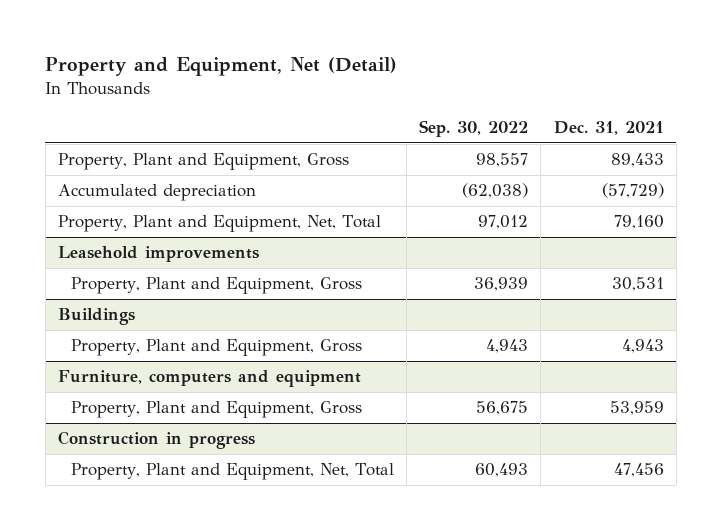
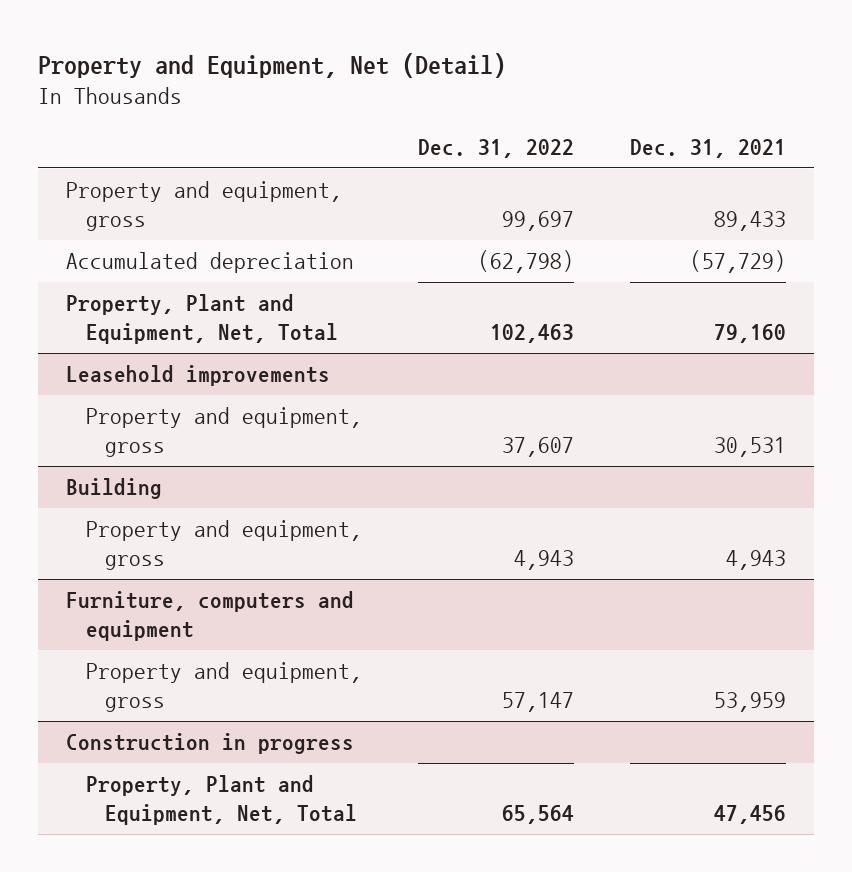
[419,119,529,137] Sep. 30, 2022 -> none
none -> [417,138,574,158] Dec. 31, 2022
[57,153,349,171] Property, Plant and Equipment, Gross -> [66,181,343,231] Property and equipment, gross
[70,277,362,295] Property, Plant and Equipment, Gross -> [85,407,362,457] Property and equipment, gross
[57,308,135,326] Buildings -> [66,478,163,500] Building
[70,339,362,357] Property, Plant and Equipment, Gross -> [85,520,362,570] Property and equipment, gross
[70,401,362,419] Property, Plant and Equipment, Gross -> [85,662,362,712] Property and equipment, gross

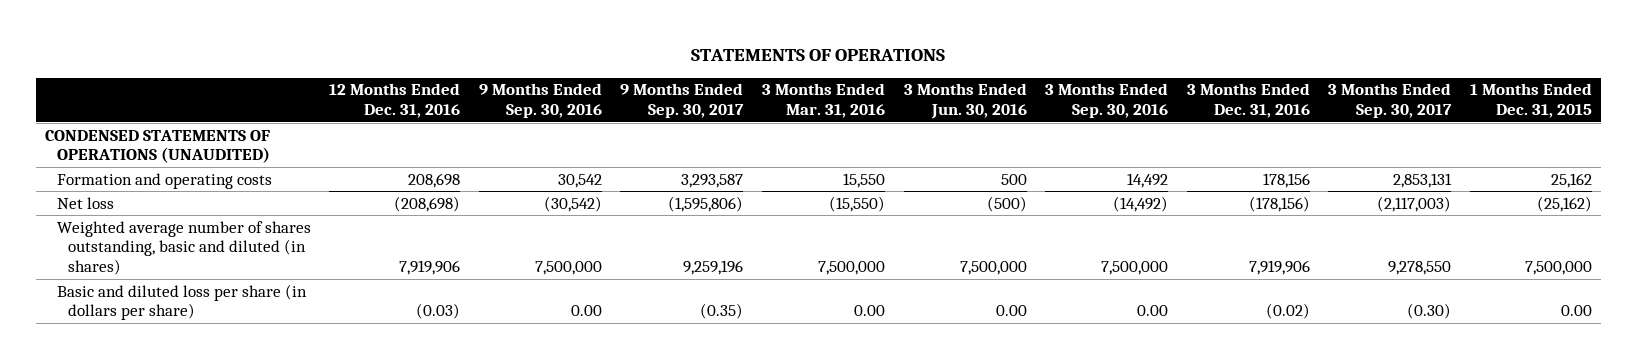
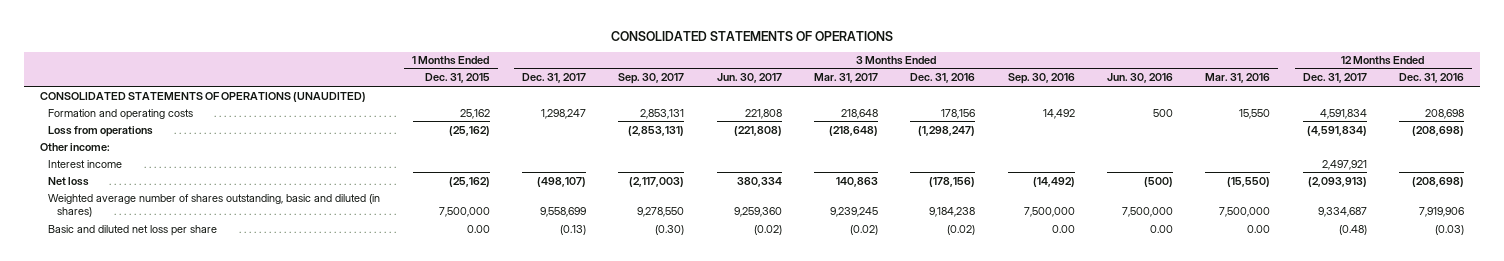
[691,49,946,62] STATEMENTS OF OPERATIONS -> [610,30,893,41] CONSOLIDATED STATEMENTS OF OPERATIONS
[478,83,602,119] 9 Months Ended Sep. 30, 2016 -> none
[620,83,745,119] 9 Months Ended Sep. 30, 2017 -> none
none -> [521,73,586,84] Dec. 31, 2017
none -> [716,73,782,84] Jun. 30, 2017
none -> [813,73,878,84] Mar. 31, 2017
none -> [1302,73,1367,84] Dec. 31, 2017
[44,129,270,164] CONDENSED STATEMENTS OF OPERATIONS (UNAUDITED) -> [39,91,366,102] CONSOLIDATED STATEMENTS OF OPERATIONS (UNAUDITED)
none -> [48,125,154,137] Loss from operations
none -> [39,142,110,151] Other income:
none -> [48,159,123,168] Interest income
[1248,260,1310,276] 7,919,906 -> [929,207,976,218] 9,184,238
[56,283,307,321] Basic and diluted loss per share (in dollars per share) -> [48,224,218,236] Basic and diluted net loss per share

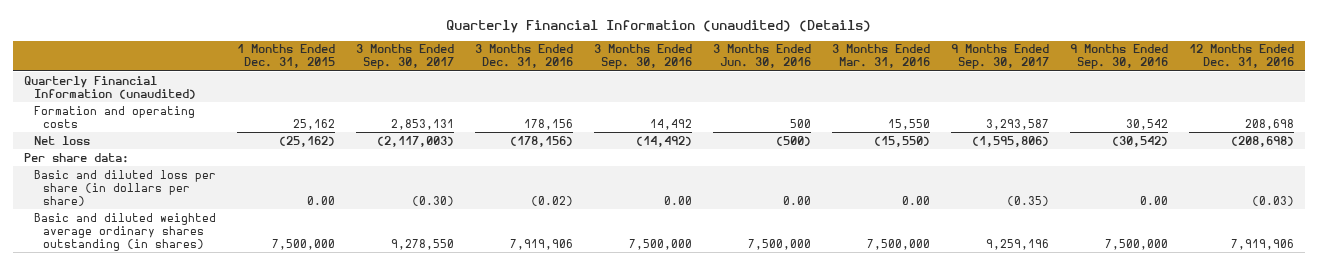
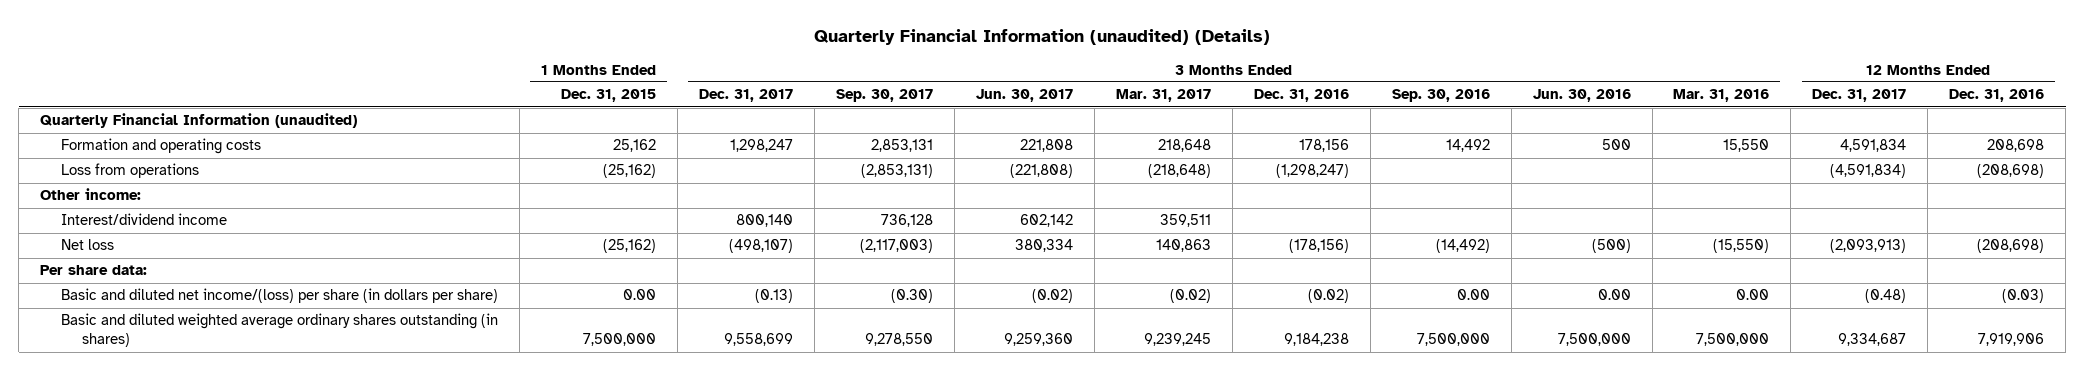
[950,44,1049,70] 9 Months Ended Sep. 30, 2017 -> none
[1069,44,1168,70] 9 Months Ended Sep. 30, 2016 -> none
none -> [699,89,794,103] Dec. 31, 2017
none -> [975,89,1073,103] Jun. 30, 2017
none -> [1115,89,1211,103] Mar. 31, 2017
none -> [1812,89,1907,103] Dec. 31, 2017
none -> [61,163,200,179] Loss from operations
none -> [40,188,142,201] Other income:
none -> [61,213,228,226] Interest/dividend income
[33,169,216,206] Basic and diluted loss per share (in dollars per share) -> [61,288,499,304] Basic and diluted net income/(loss) per share (in dollars per share)
[509,238,573,250] 7,919,906 -> [1283,333,1349,347] 9,184,238

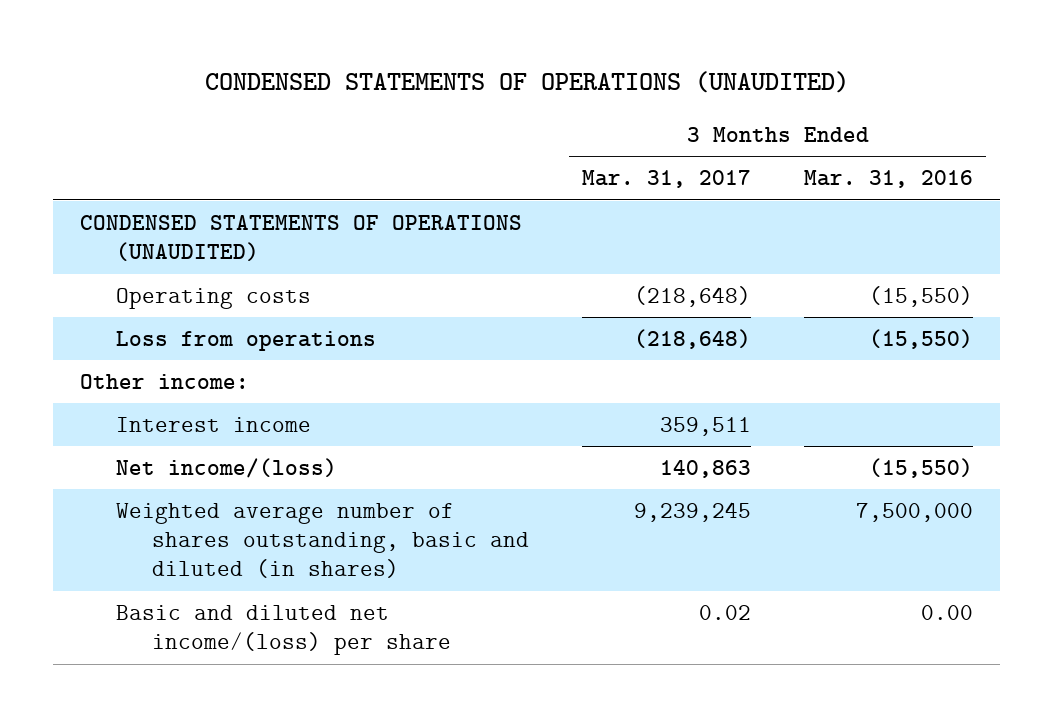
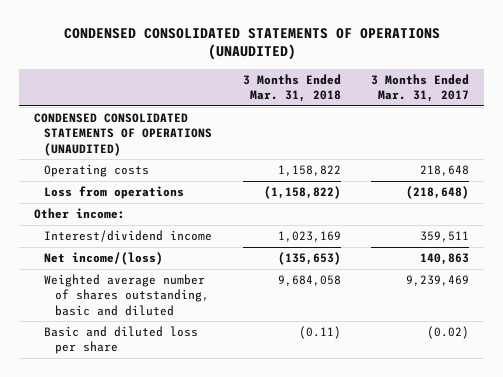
[204,70,849,93] CONDENSED STATEMENTS OF OPERATIONS (UNAUDITED) -> [63,27,440,61] CONDENSED CONSOLIDATED STATEMENTS OF OPERATIONS (UNAUDITED)
[804,170,974,189] Mar. 31, 2016 -> none
none -> [242,73,341,103] 3 Months Ended Mar. 31, 2018
[79,214,522,262] CONDENSED STATEMENTS OF OPERATIONS (UNAUDITED) -> [33,113,213,156] CONDENSED CONSOLIDATED STATEMENTS OF OPERATIONS (UNAUDITED)
[634,285,752,307] (218,648) -> [420,165,470,177] 218,648
[116,416,312,432] Interest income -> [44,230,213,243] Interest/dividend income
[116,502,530,579] Weighted average number of shares outstanding, basic and diluted (in shares) -> [44,274,210,316] Weighted average number of shares outstanding, basic and diluted
[634,501,752,522] 9,239,245 -> [406,275,470,287] 9,239,469
[116,604,452,656] Basic and diluted net income/(loss) per share -> [44,326,199,355] Basic and diluted loss per share
[699,604,752,620] 0.02 -> [427,326,470,340] (0.02)

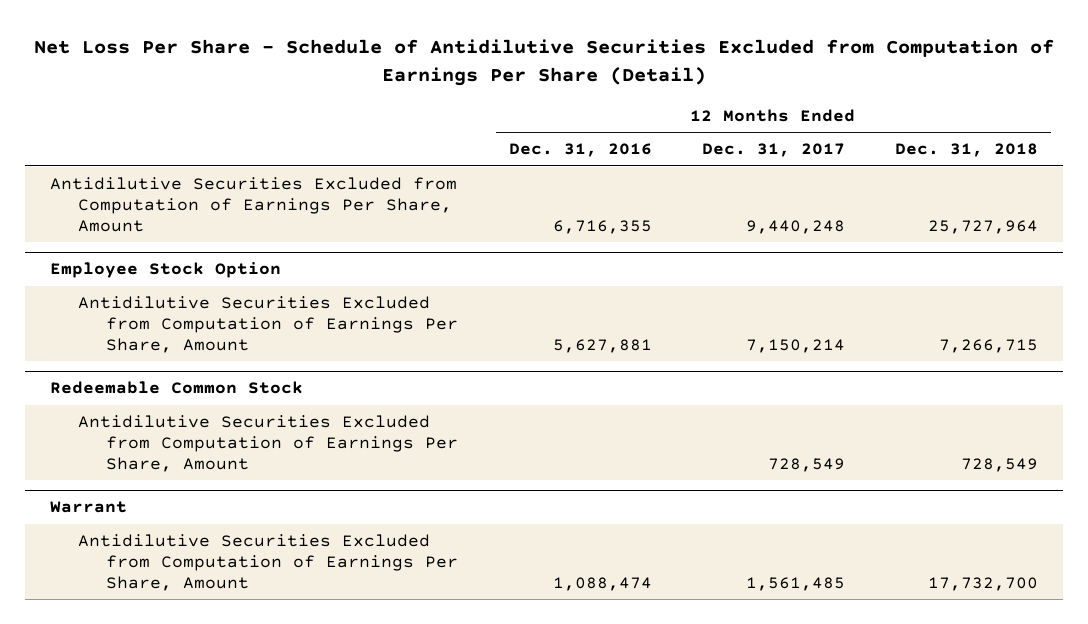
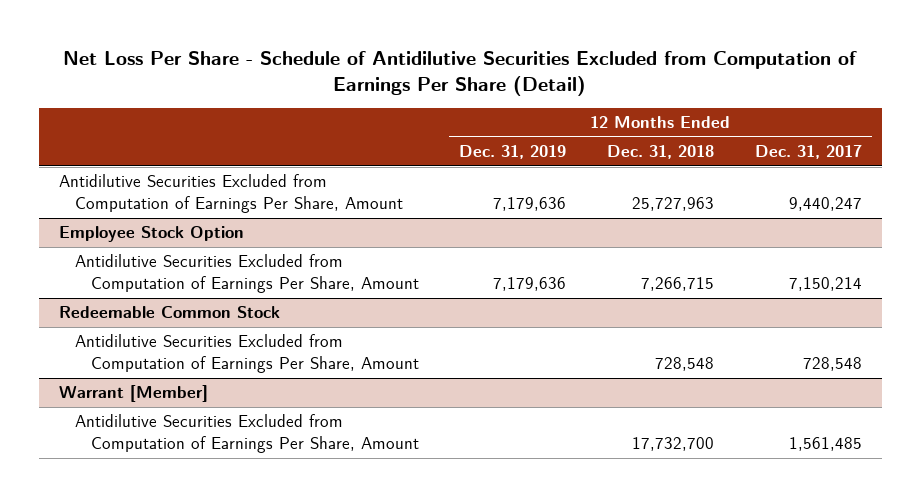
[508,143,652,158] Dec. 31, 2016 -> none
none -> [459,145,567,160] Dec. 31, 2019
[745,219,845,234] 9,440,248 -> [788,197,862,212] 9,440,247
[928,219,1039,234] 25,727,964 -> [631,197,714,212] 25,727,963
[767,457,845,472] 728,549 -> [802,357,862,372] 728,548
[961,457,1039,472] 728,549 -> [654,357,714,372] 728,548
[50,501,128,514] Warrant -> [59,385,209,403] Warrant [Member]

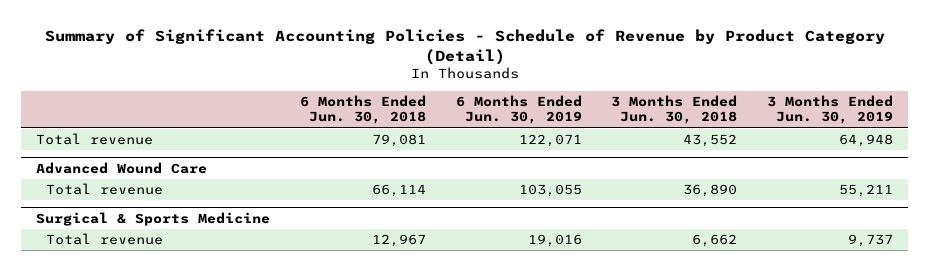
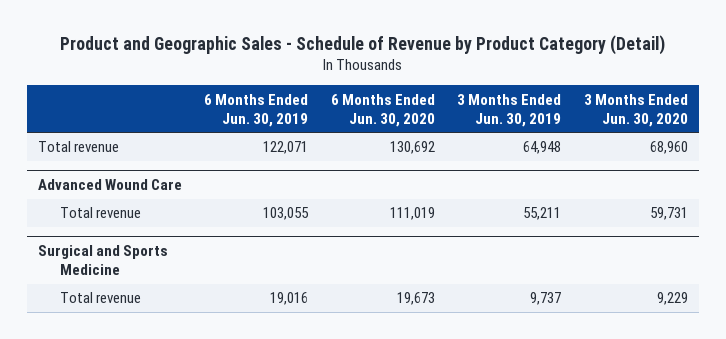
[44,28,885,65] Summary of Significant Accounting Policies - Schedule of Revenue by Product Category (Detail) -> [59,34,665,55] Product and Geographic Sales - Schedule of Revenue by Product Category (Detail)
[299,94,426,125] 6 Months Ended Jun. 30, 2018 -> none
[611,94,738,125] 3 Months Ended Jun. 30, 2018 -> none
none -> [330,93,435,127] 6 Months Ended Jun. 30, 2020
none -> [583,93,688,127] 3 Months Ended Jun. 30, 2020
[35,211,270,226] Surgical & Sports Medicine -> [37,244,168,276] Surgical and Sports Medicine

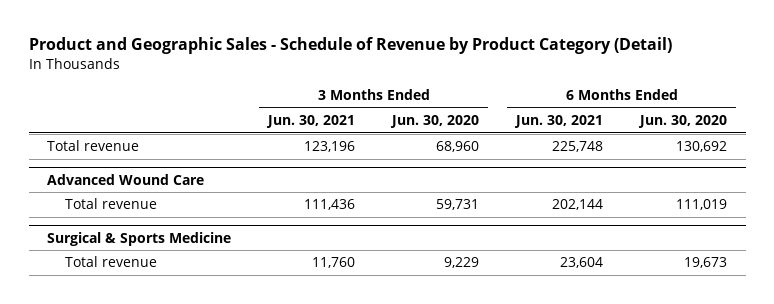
[204,93,309,127] 6 Months Ended Jun. 30, 2019 -> none
[457,93,562,127] 3 Months Ended Jun. 30, 2019 -> none
none -> [266,115,356,129] Jun. 30, 2021
none -> [514,115,604,129] Jun. 30, 2021
[37,244,168,276] Surgical and Sports Medicine -> [47,231,232,246] Surgical & Sports Medicine

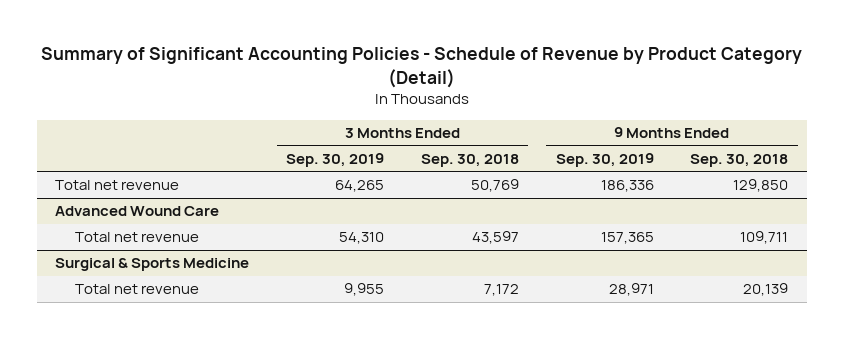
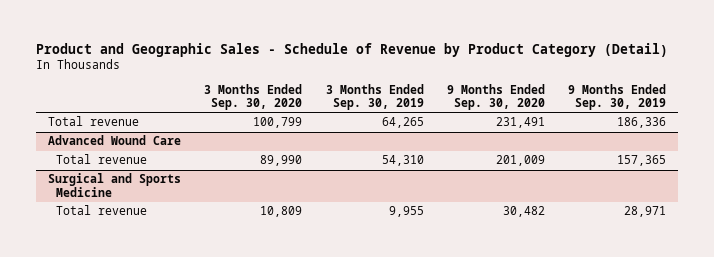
[40,47,802,88] Summary of Significant Accounting Policies - Schedule of Revenue by Product Category (Detail) -> [36,42,669,57] Product and Geographic Sales - Schedule of Revenue by Product Category (Detail)
[420,153,519,167] Sep. 30, 2018 -> none
[690,153,789,167] Sep. 30, 2018 -> none
none -> [204,83,303,111] 3 Months Ended Sep. 30, 2020
none -> [446,83,545,111] 9 Months Ended Sep. 30, 2020
[55,180,180,191] Total net revenue -> [47,116,139,127] Total revenue
[74,232,199,243] Total net revenue -> [56,154,148,165] Total revenue
[55,258,250,272] Surgical & Sports Medicine -> [47,173,181,197] Surgical and Sports Medicine
[74,284,199,295] Total net revenue -> [56,205,148,216] Total revenue

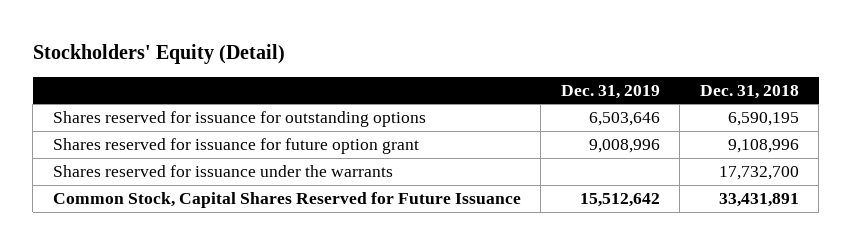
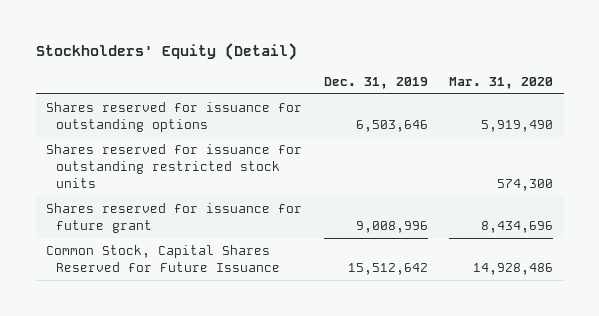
[699,84,799,99] Dec. 31, 2018 -> none
none -> [449,76,554,89] Mar. 31, 2020
[52,164,393,177] Shares reserved for issuance under the warrants -> none
none -> [46,144,303,188] Shares reserved for issuance for outstanding restricted stock units
[52,137,419,154] Shares reserved for issuance for future option grant -> [46,203,303,233] Shares reserved for issuance for future grant

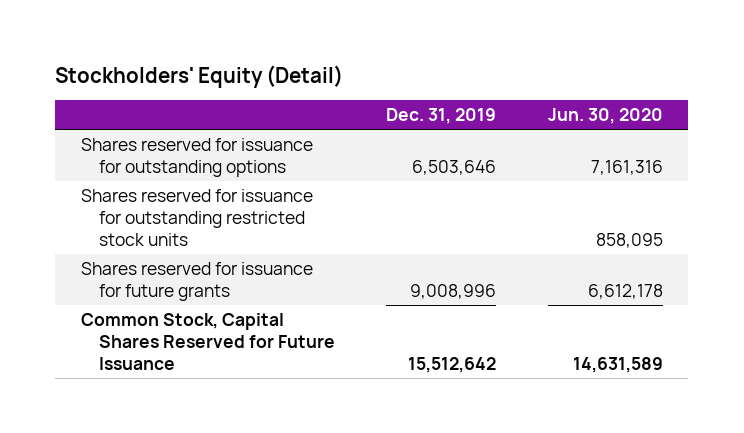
[449,76,554,89] Mar. 31, 2020 -> none
none -> [547,108,663,125] Jun. 30, 2020
[46,203,303,233] Shares reserved for issuance for future grant -> [81,261,314,301] Shares reserved for issuance for future grants

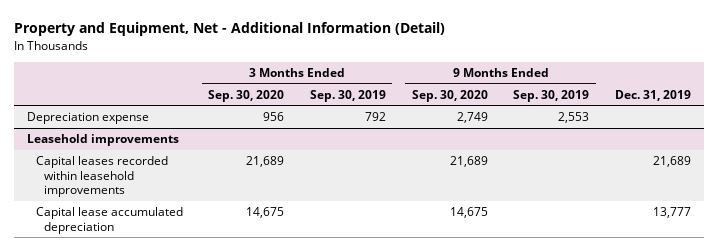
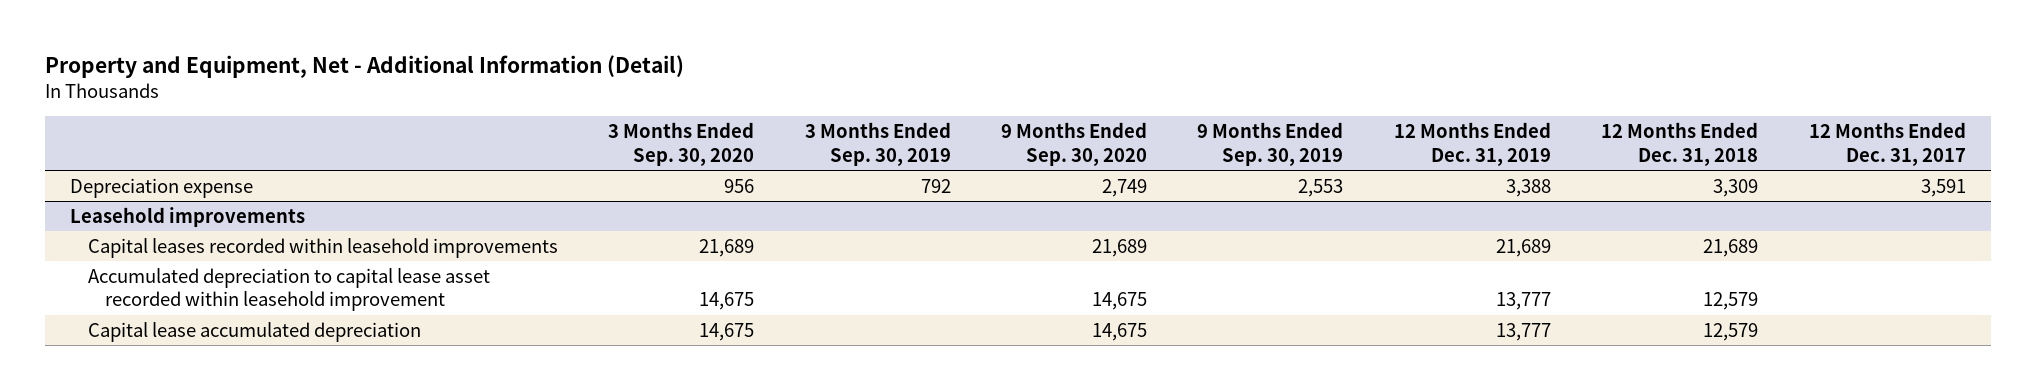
[615,89,692,101] Dec. 31, 2019 -> none
none -> [1393,122,1551,166] 12 Months Ended Dec. 31, 2019
none -> [1601,122,1759,166] 12 Months Ended Dec. 31, 2018
none -> [1808,122,1966,166] 12 Months Ended Dec. 31, 2017
none -> [87,267,490,312] Accumulated depreciation to capital lease asset recorded within leasehold improvement

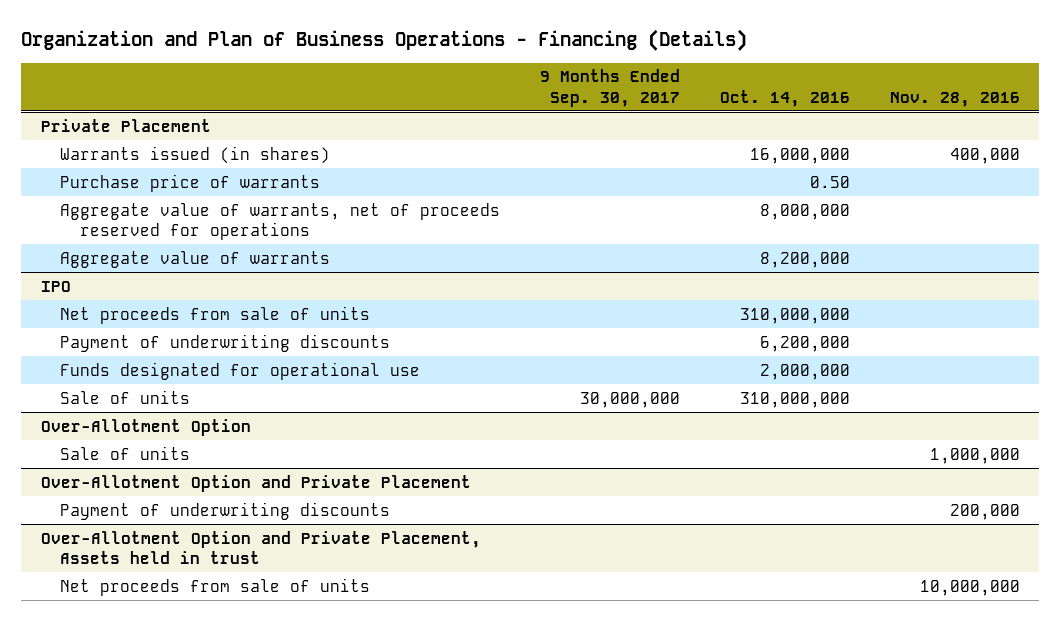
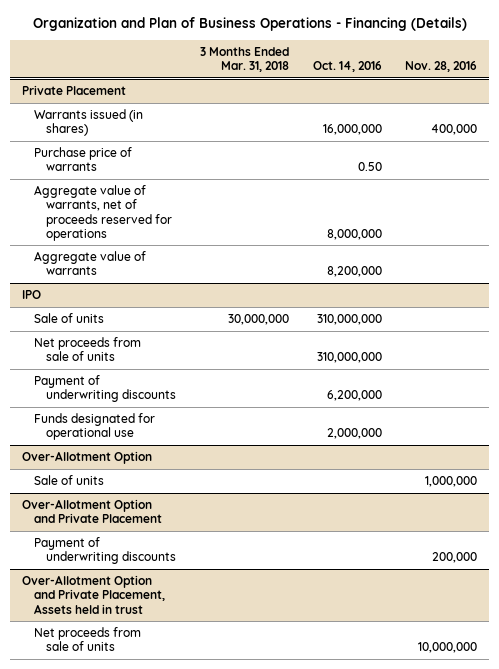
[540,69,681,107] 9 Months Ended Sep. 30, 2017 -> none
none -> [200,46,290,73] 3 Months Ended Mar. 31, 2018
[60,389,191,404] Sale of units -> [34,312,105,323] Sale of units

